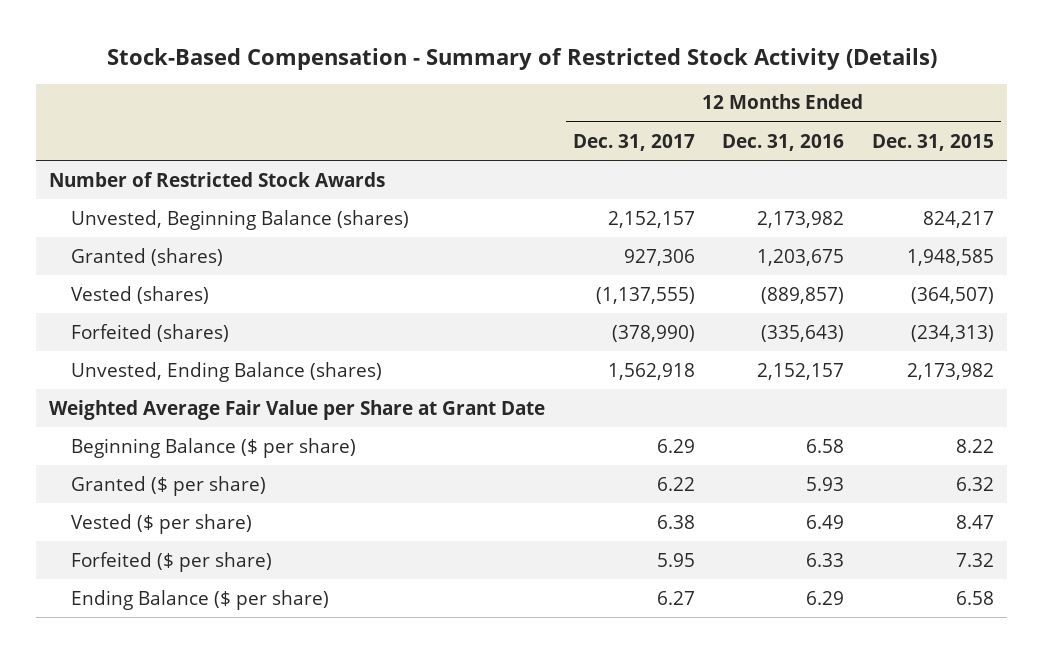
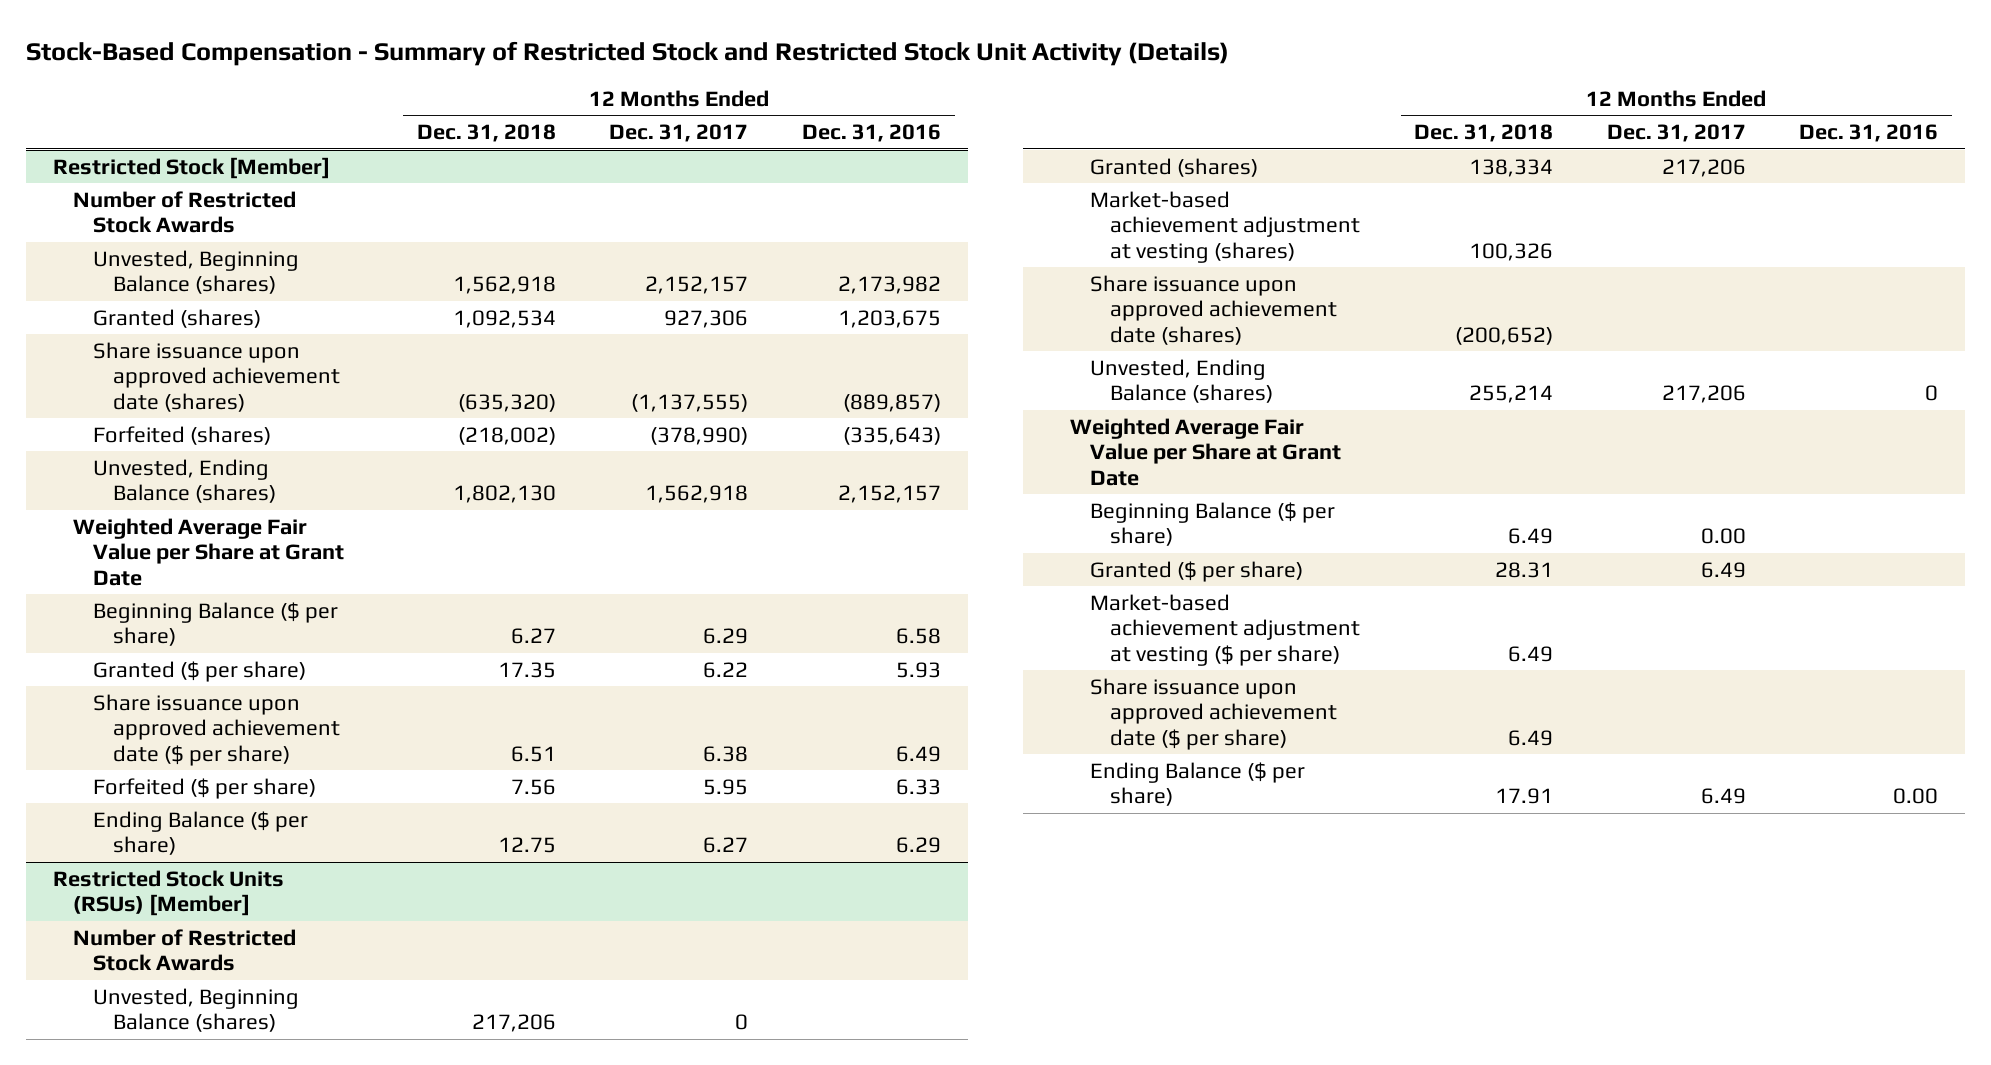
[106,47,937,70] Stock-Based Compensation - Summary of Restricted Stock Activity (Details) -> [25,41,1229,67] Stock-Based Compensation - Summary of Restricted Stock and Restricted Stock Unit Activity (Details)
[871,133,994,151] Dec. 31, 2015 -> none
none -> [416,124,556,143] Dec. 31, 2018
none -> [52,156,330,179] Restricted Stock [Member]
[70,285,209,304] Vested (shares) -> [92,341,341,412] Share issuance upon approved achievement date (shares)
[70,513,252,534] Vested ($ per share) -> [92,693,341,766] Share issuance upon approved achievement date ($ per share)
none -> [52,869,284,917] Restricted Stock Units (RSUs) [Member]
none -> [72,928,296,972] Number of Restricted Stock Awards
none -> [92,987,299,1033] Unvested, Beginning Balance (shares)
none -> [1090,157,1259,177] Granted (shares)
none -> [1090,190,1361,263] Market-based achievement adjustment at vesting (shares)
none -> [1090,274,1338,345] Share issuance upon approved achievement date (shares)
none -> [1090,358,1274,404] Unvested, Ending Balance (shares)
none -> [1070,417,1342,486] Weighted Average Fair Value per Share at Grant Date
none -> [1090,501,1336,547] Beginning Balance ($ per share)
none -> [1090,560,1304,582] Granted ($ per share)
none -> [1090,593,1361,666] Market-based achievement adjustment at vesting ($ per share)
none -> [1090,677,1338,750] Share issuance upon approved achievement date ($ per share)
none -> [1090,761,1306,807] Ending Balance ($ per share)

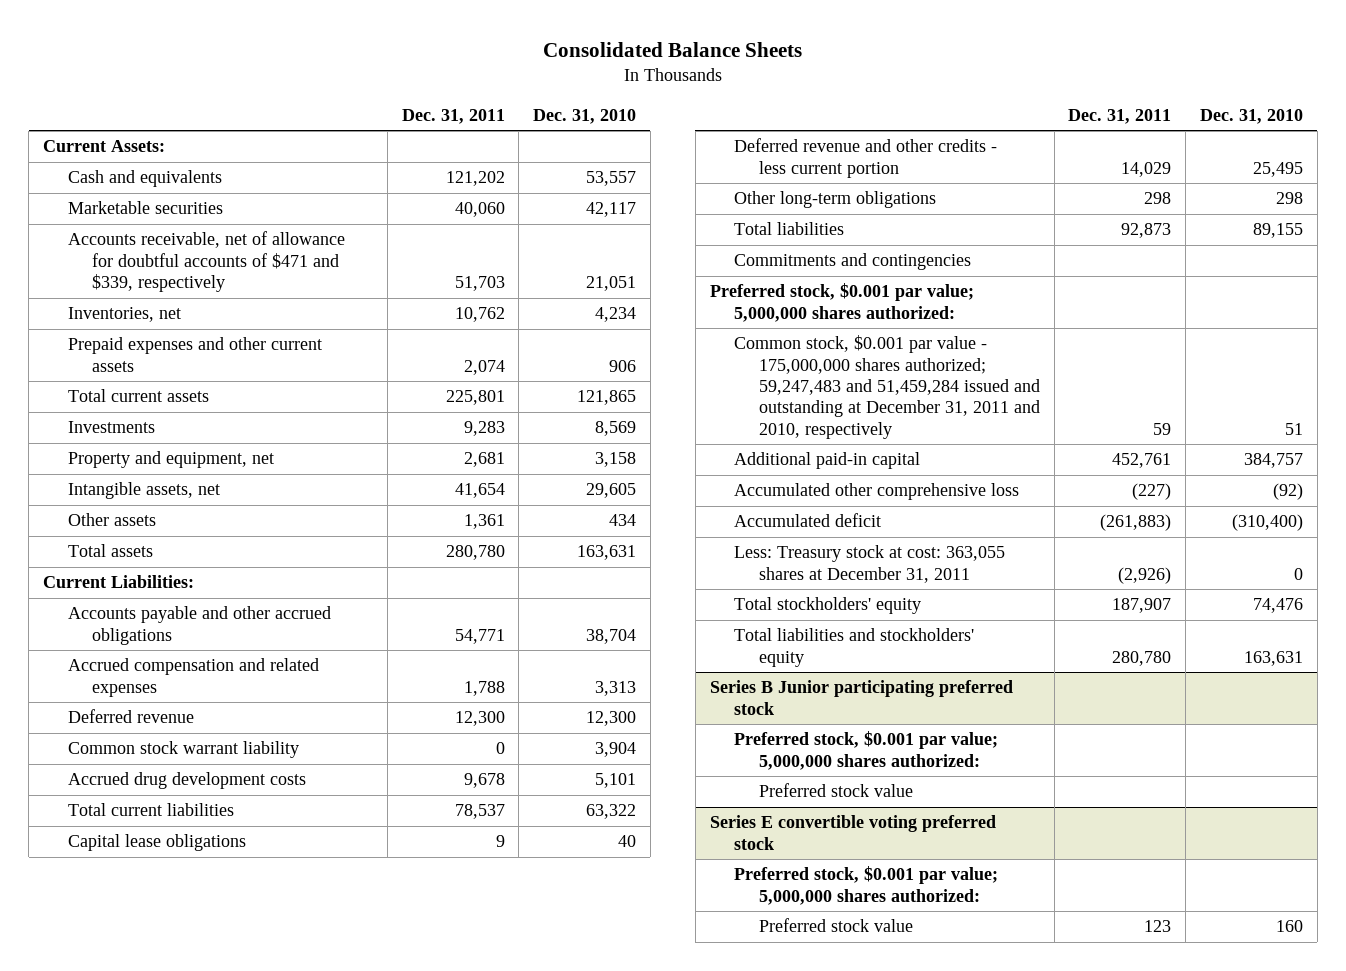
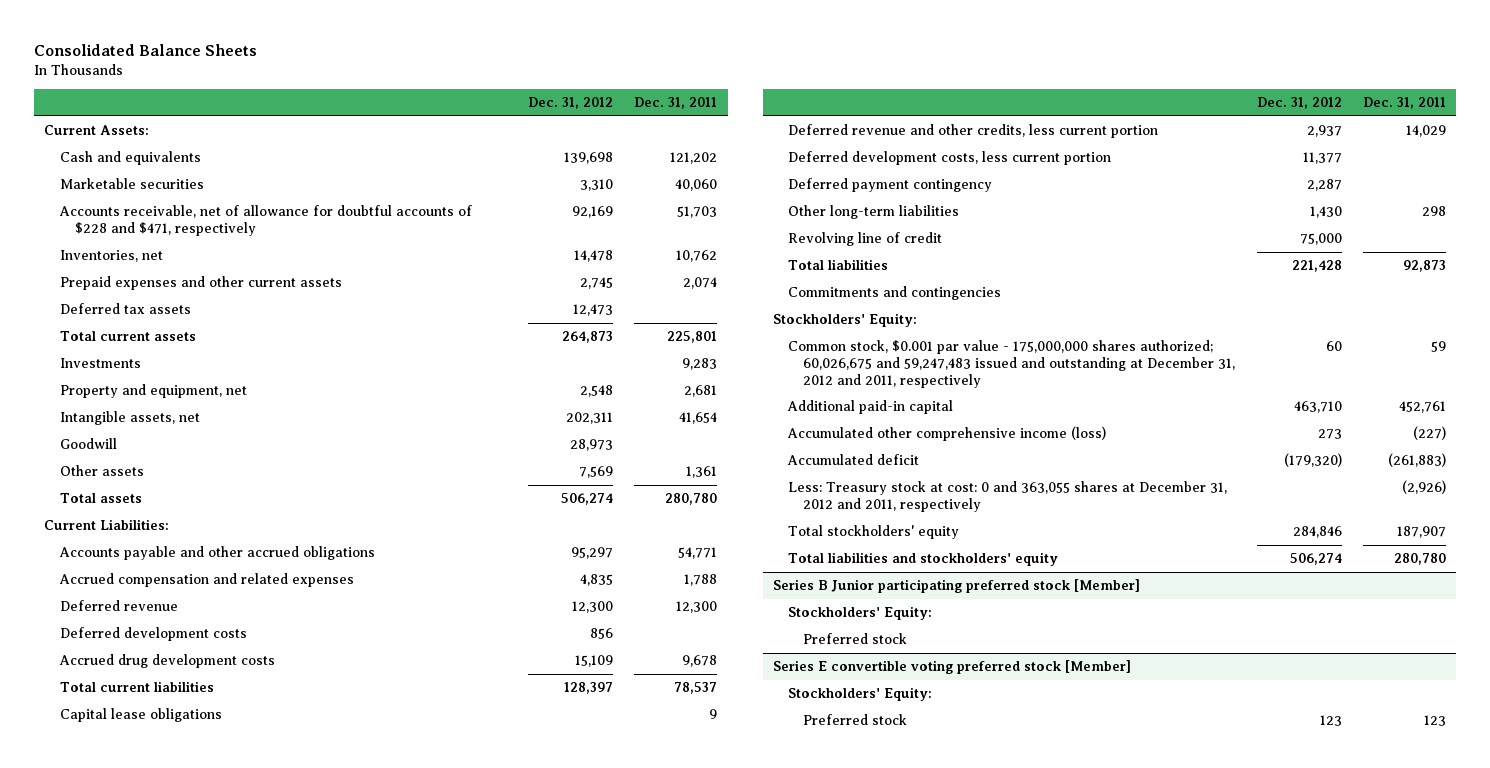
[533,108,637,124] Dec. 31, 2010 -> none
none -> [527,97,613,110] Dec. 31, 2012
[67,231,345,293] Accounts receivable, net of allowance for doubtful accounts of $471 and $339, respectively -> [58,205,472,237] Accounts receivable, net of allowance for doubtful accounts of $228 and $471, respectively
none -> [59,303,191,315] Deferred tax assets
none -> [59,438,117,450] Goodwill
[67,741,299,759] Common stock warrant liability -> none
none -> [59,627,247,642] Deferred development costs
[734,138,998,178] Deferred revenue and other credits - less current portion -> [788,124,1159,139] Deferred revenue and other credits, less current portion
none -> [788,151,1112,166] Deferred development costs, less current portion
none -> [788,178,993,193] Deferred payment contingency
[734,191,937,209] Other long-term obligations -> [788,205,960,220] Other long-term liabilities
none -> [788,232,943,247] Revolving line of credit
[709,283,974,322] Preferred stock, $0.001 par value; 5,000,000 shares authorized: -> none
none -> [773,313,918,328] Stockholders' Equity:
[734,335,1040,439] Common stock, $0.001 par value - 175,000,000 shares authorized; 59,247,483 and 51,459,284 issued and outstanding at December 31, 2011 and 2010, respectively -> [788,340,1236,388] Common stock, $0.001 par value - 175,000,000 shares authorized; 60,026,675 and 59,247,483 issued and outstanding at December 31, 2012 and 2011, respectively
[734,483,1020,501] Accumulated other comprehensive loss -> [787,426,1107,442] Accumulated other comprehensive income (loss)
[734,545,1006,583] Less: Treasury stock at cost: 363,055 shares at December 31, 2011 -> [788,481,1228,513] Less: Treasury stock at cost: 0 and 363,055 shares at December 31, 2012 and 2011, respectively
[734,731,999,770] Preferred stock, $0.001 par value; 5,000,000 shares authorized: -> none
[734,866,999,905] Preferred stock, $0.001 par value; 5,000,000 shares authorized: -> none
[709,680,1013,715] Series B Junior participating preferred stock -> [773,579,1141,594] Series B Junior participating preferred stock [Member]
none -> [788,606,933,621] Stockholders' Equity:
[758,783,913,798] Preferred stock value -> [803,633,908,645] Preferred stock
[709,815,996,850] Series E convertible voting preferred stock -> [773,660,1132,675] Series E convertible voting preferred stock [Member]
none -> [788,687,933,702] Stockholders' Equity:
[758,918,913,933] Preferred stock value -> [803,714,908,726] Preferred stock

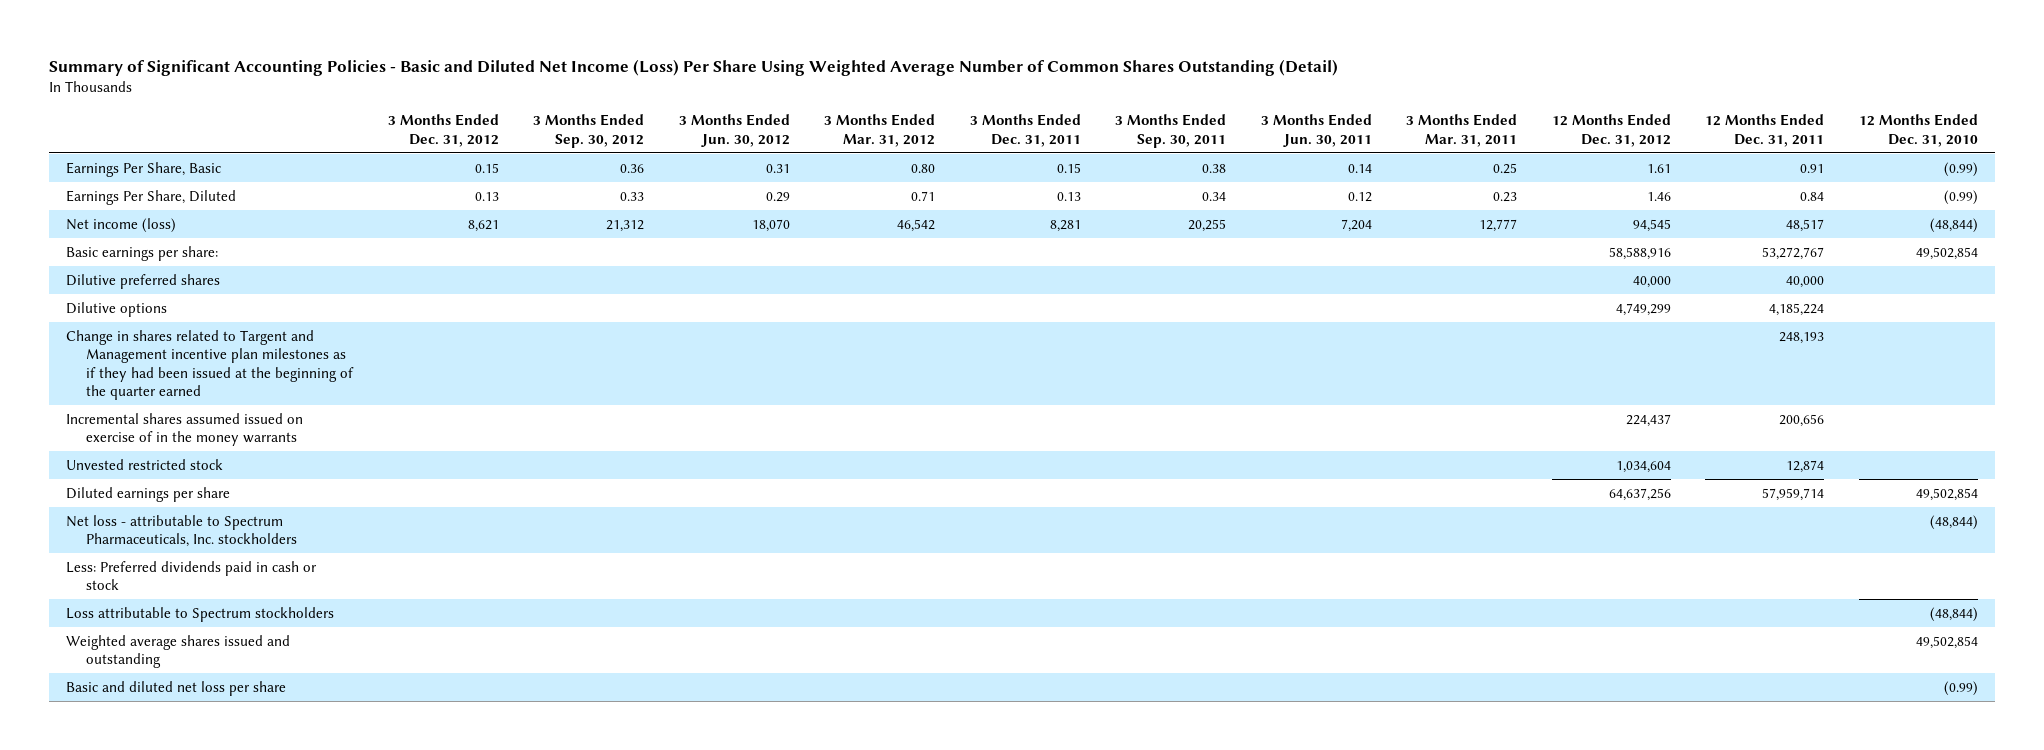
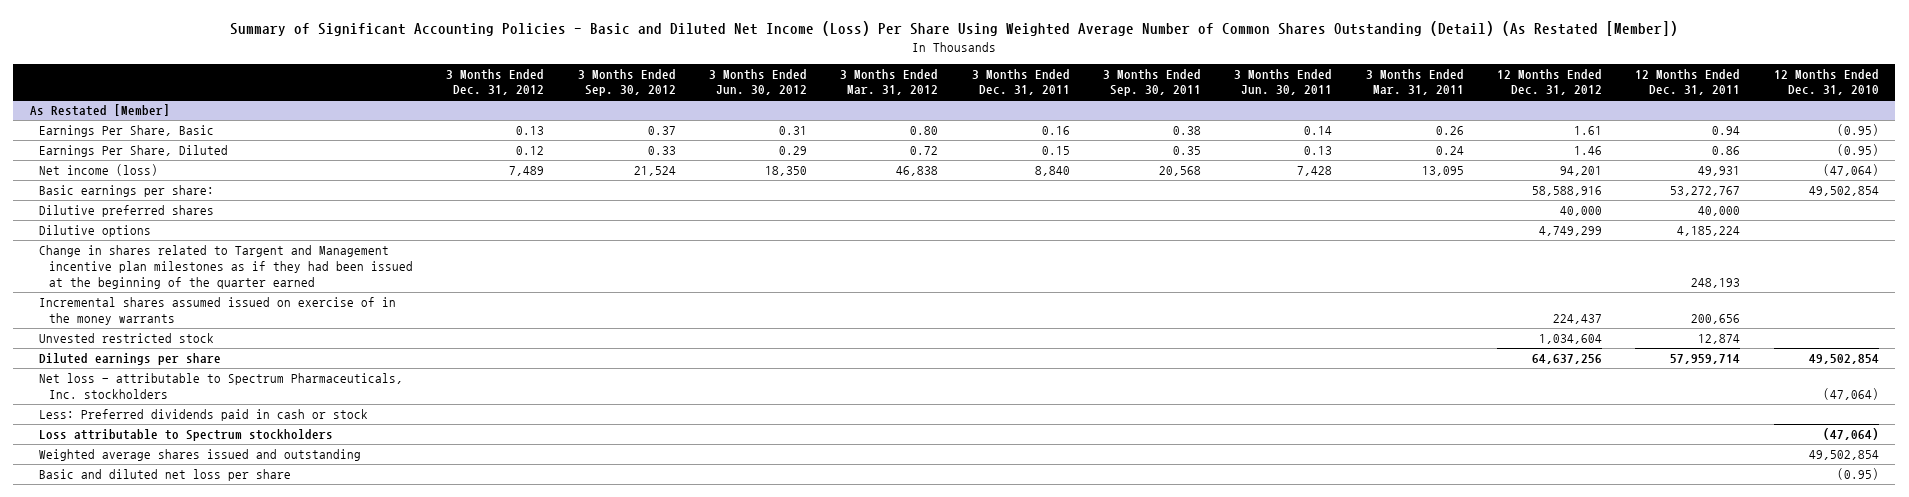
[48,58,1338,76] Summary of Significant Accounting Policies - Basic and Diluted Net Income (Loss) Per Share Using Weighted Average Number of Common Shares Outstanding (Detail) -> [230,21,1679,37] Summary of Significant Accounting Policies - Basic and Diluted Net Income (Loss) Per Share Using Weighted Average Number of Common Shares Outstanding (Detail) (As Restated [Member])
none -> [29,104,170,117] As Restated [Member]
[474,162,499,173] 0.15 -> [516,126,545,136] 0.13
[620,163,645,173] 0.36 -> [647,126,676,136] 0.37
[1056,162,1081,173] 0.15 -> [1041,126,1070,136] 0.16
[1493,162,1518,174] 0.25 -> [1435,126,1464,136] 0.26
[1800,163,1825,173] 0.91 -> [1712,126,1741,136] 0.94
[1943,161,1978,177] (0.99) -> [1836,124,1879,137] (0.95)
[474,191,499,201] 0.13 -> [516,146,545,156] 0.12
[911,190,936,201] 0.71 -> [910,146,939,156] 0.72
[1056,191,1081,201] 0.13 -> [1041,146,1070,156] 0.15
[1202,191,1227,201] 0.34 -> [1173,146,1202,156] 0.35
[1347,191,1372,202] 0.12 -> [1304,146,1333,156] 0.13
[1493,191,1518,202] 0.23 -> [1435,146,1464,156] 0.24
[1800,191,1825,201] 0.84 -> [1712,146,1741,156] 0.86
[1943,189,1978,205] (0.99) -> [1836,144,1879,157] (0.95)
[467,219,499,232] 8,621 -> [509,166,545,177] 7,489
[606,219,645,232] 21,312 -> [633,166,676,177] 21,524
[751,218,790,232] 18,070 -> [765,166,808,177] 18,350
[897,218,936,232] 46,542 -> [896,166,939,177] 46,838
[1049,219,1081,232] 8,281 -> [1034,166,1070,177] 8,840
[1188,218,1227,232] 20,255 -> [1159,166,1202,177] 20,568
[1340,218,1372,232] 7,204 -> [1297,166,1333,177] 7,428
[1479,218,1518,232] 12,777 -> [1421,166,1464,177] 13,095
[1632,218,1671,232] 94,545 -> [1560,166,1603,177] 94,201
[1786,218,1825,232] 48,517 -> [1698,166,1741,177] 49,931
[1929,217,1978,233] (48,844) -> [1822,164,1879,177] (47,064)
[1929,514,1978,530] (48,844) -> [1822,387,1879,400] (47,064)
[1929,606,1978,622] (48,844) -> [1822,428,1879,441] (47,064)
[1943,680,1978,696] (0.99) -> [1836,468,1879,481] (0.95)

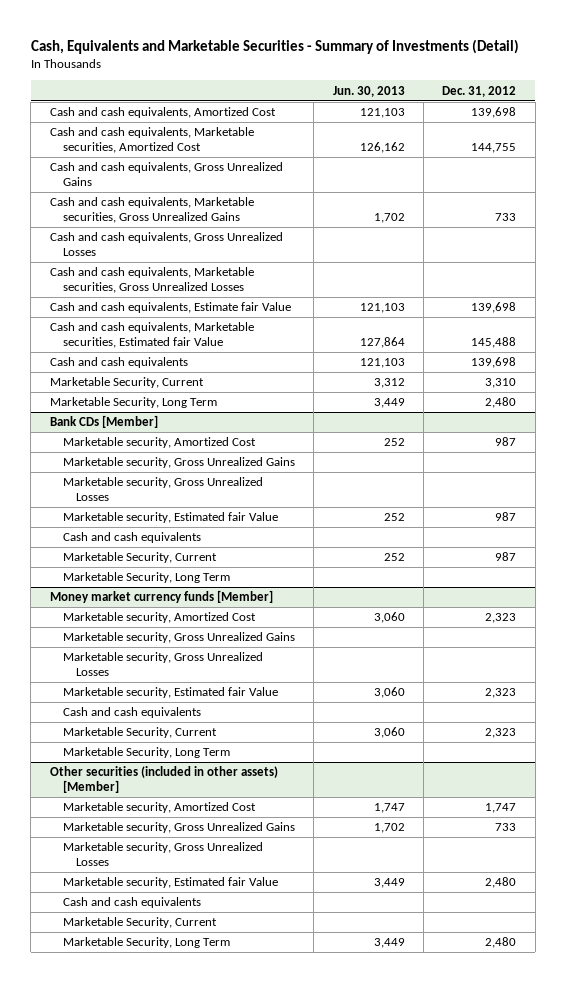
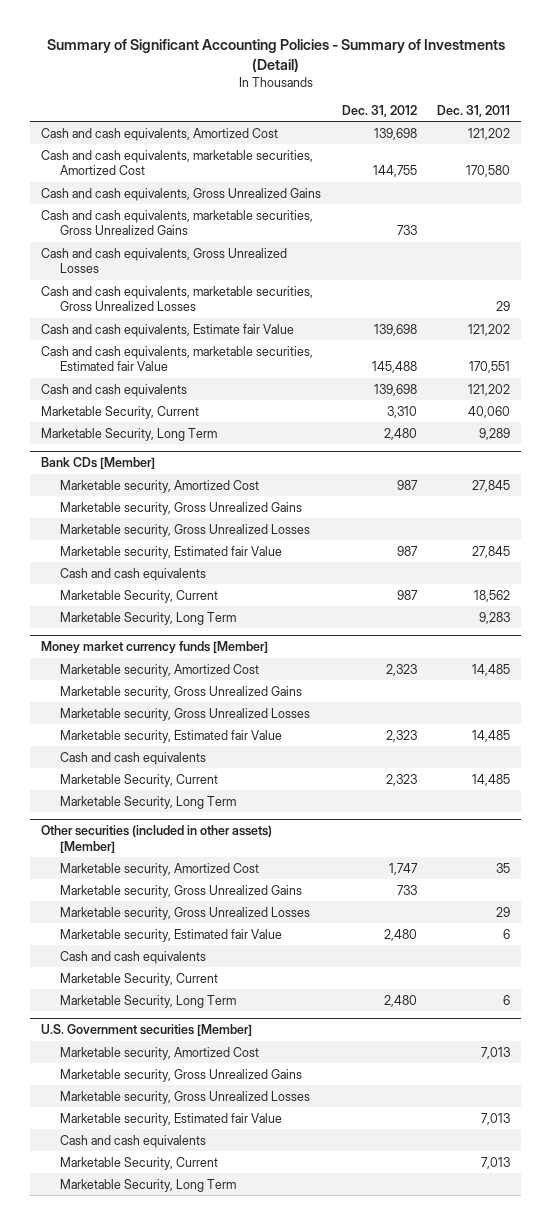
[30,38,519,54] Cash, Equivalents and Marketable Securities - Summary of Investments (Detail) -> [46,39,505,72] Summary of Significant Accounting Policies - Summary of Investments (Detail)
[332,85,405,97] Jun. 30, 2013 -> none
none -> [437,105,511,118] Dec. 31, 2011
[49,127,254,154] Cash and cash equivalents, Marketable securities, Amortized Cost -> [40,149,313,176] Cash and cash equivalents, marketable securities, Amortized Cost
[49,197,254,224] Cash and cash equivalents, Marketable securities, Gross Unrealized Gains -> [40,209,313,236] Cash and cash equivalents, marketable securities, Gross Unrealized Gains
[49,267,254,294] Cash and cash equivalents, Marketable securities, Gross Unrealized Losses -> [40,285,313,312] Cash and cash equivalents, marketable securities, Gross Unrealized Losses
[49,322,254,349] Cash and cash equivalents, Marketable securities, Estimated fair Value -> [40,345,313,372] Cash and cash equivalents, marketable securities, Estimated fair Value
none -> [40,1024,252,1037] U.S. Government securities [Member]
none -> [59,1046,259,1060] Marketable security, Amortized Cost
none -> [59,1068,302,1082] Marketable security, Gross Unrealized Gains
none -> [59,1090,310,1104] Marketable security, Gross Unrealized Losses
none -> [59,1112,282,1126] Marketable security, Estimated fair Value
none -> [59,1134,206,1148] Cash and cash equivalents
none -> [59,1156,218,1170] Marketable Security, Current
none -> [59,1178,236,1192] Marketable Security, Long Term

